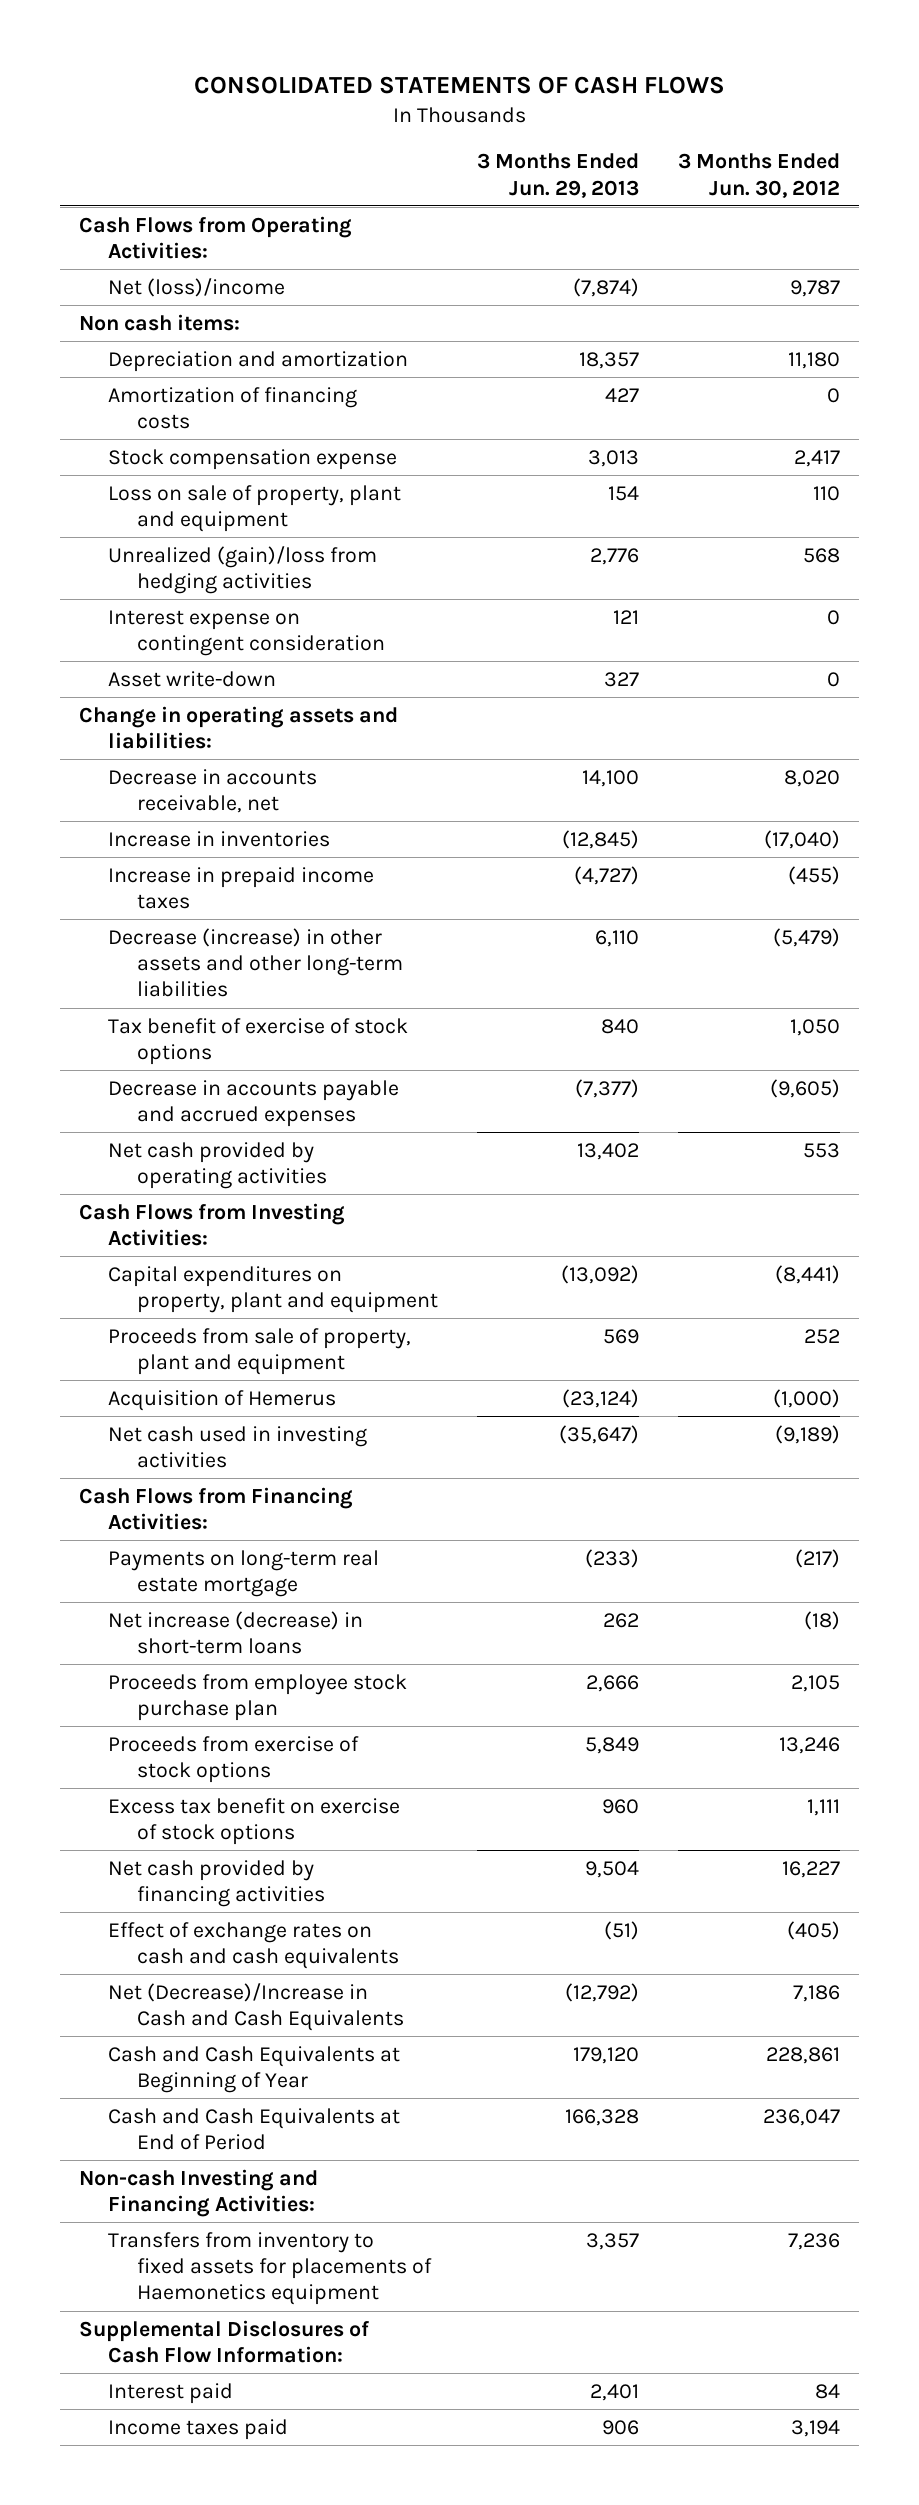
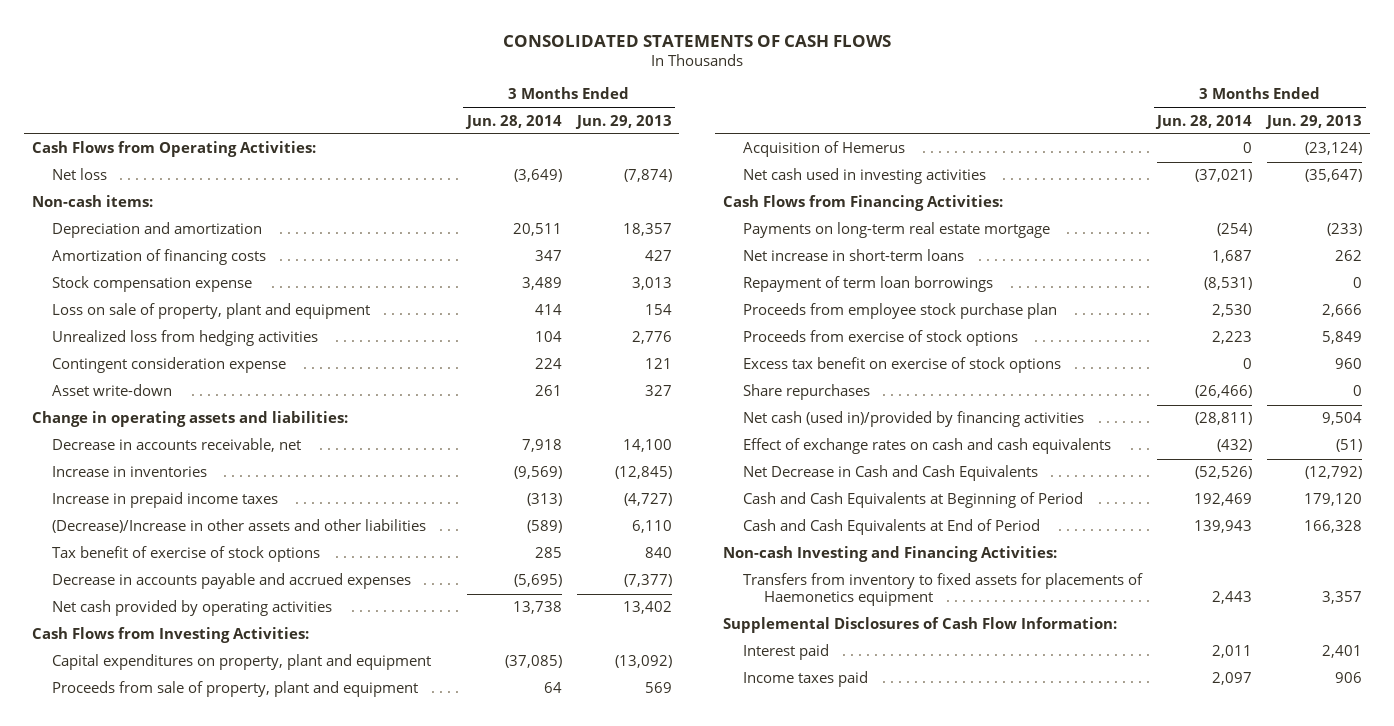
[677,153,840,198] 3 Months Ended Jun. 30, 2012 -> none
none -> [464,114,562,129] Jun. 28, 2014
[108,277,286,297] Net (loss)/income -> [52,168,108,181] Net loss
[79,313,241,331] Non cash items: -> [31,195,153,208] Non-cash items:
[108,545,378,595] Unrealized (gain)/loss from hedging activities -> [52,330,319,347] Unrealized loss from hedging activities
[108,609,386,657] Interest expense on contingent consideration -> [52,357,287,374] Contingent consideration expense
[108,927,404,998] Decrease (increase) in other assets and other long-term liabilities -> [52,519,427,534] (Decrease)/Increase in other assets and other liabilities
[108,1610,364,1655] Net increase (decrease) in short-term loans -> [743,249,965,262] Net increase in short-term loans
none -> [743,276,994,293] Repayment of term loan borrowings
none -> [743,384,871,401] Share repurchases
[108,1859,326,1908] Net cash provided by financing activities -> [743,411,1085,428] Net cash (used in)/provided by financing activities
[108,1982,405,2032] Net (Decrease)/Increase in Cash and Cash Equivalents -> [743,465,1039,482] Net Decrease in Cash and Cash Equivalents
[108,2045,401,2094] Cash and Cash Equivalents at Beginning of Year -> [743,492,1084,509] Cash and Cash Equivalents at Beginning of Period

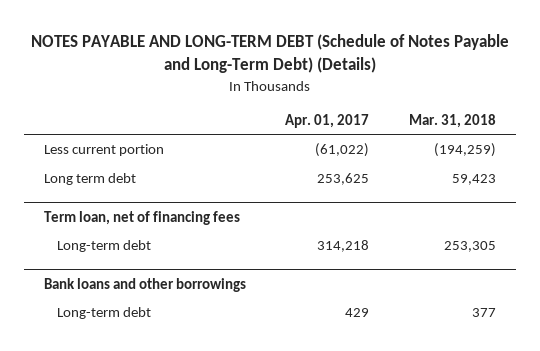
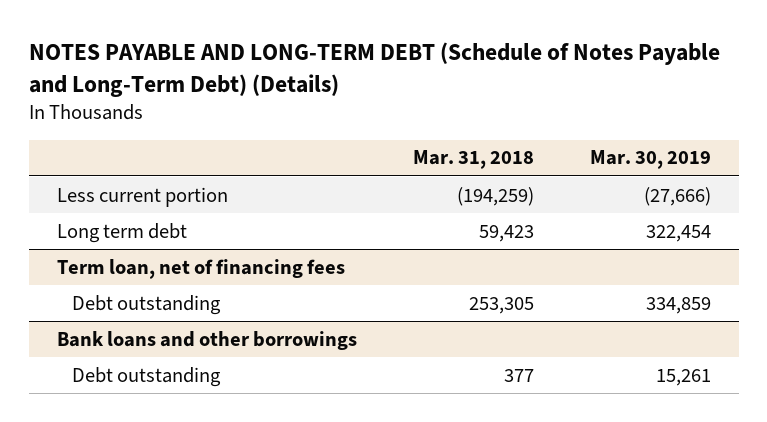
[285,113,370,128] Apr. 01, 2017 -> none
none -> [589,150,711,170] Mar. 30, 2019
[56,240,151,253] Long-term debt -> [72,294,222,315] Debt outstanding
[56,307,151,320] Long-term debt -> [72,366,222,387] Debt outstanding

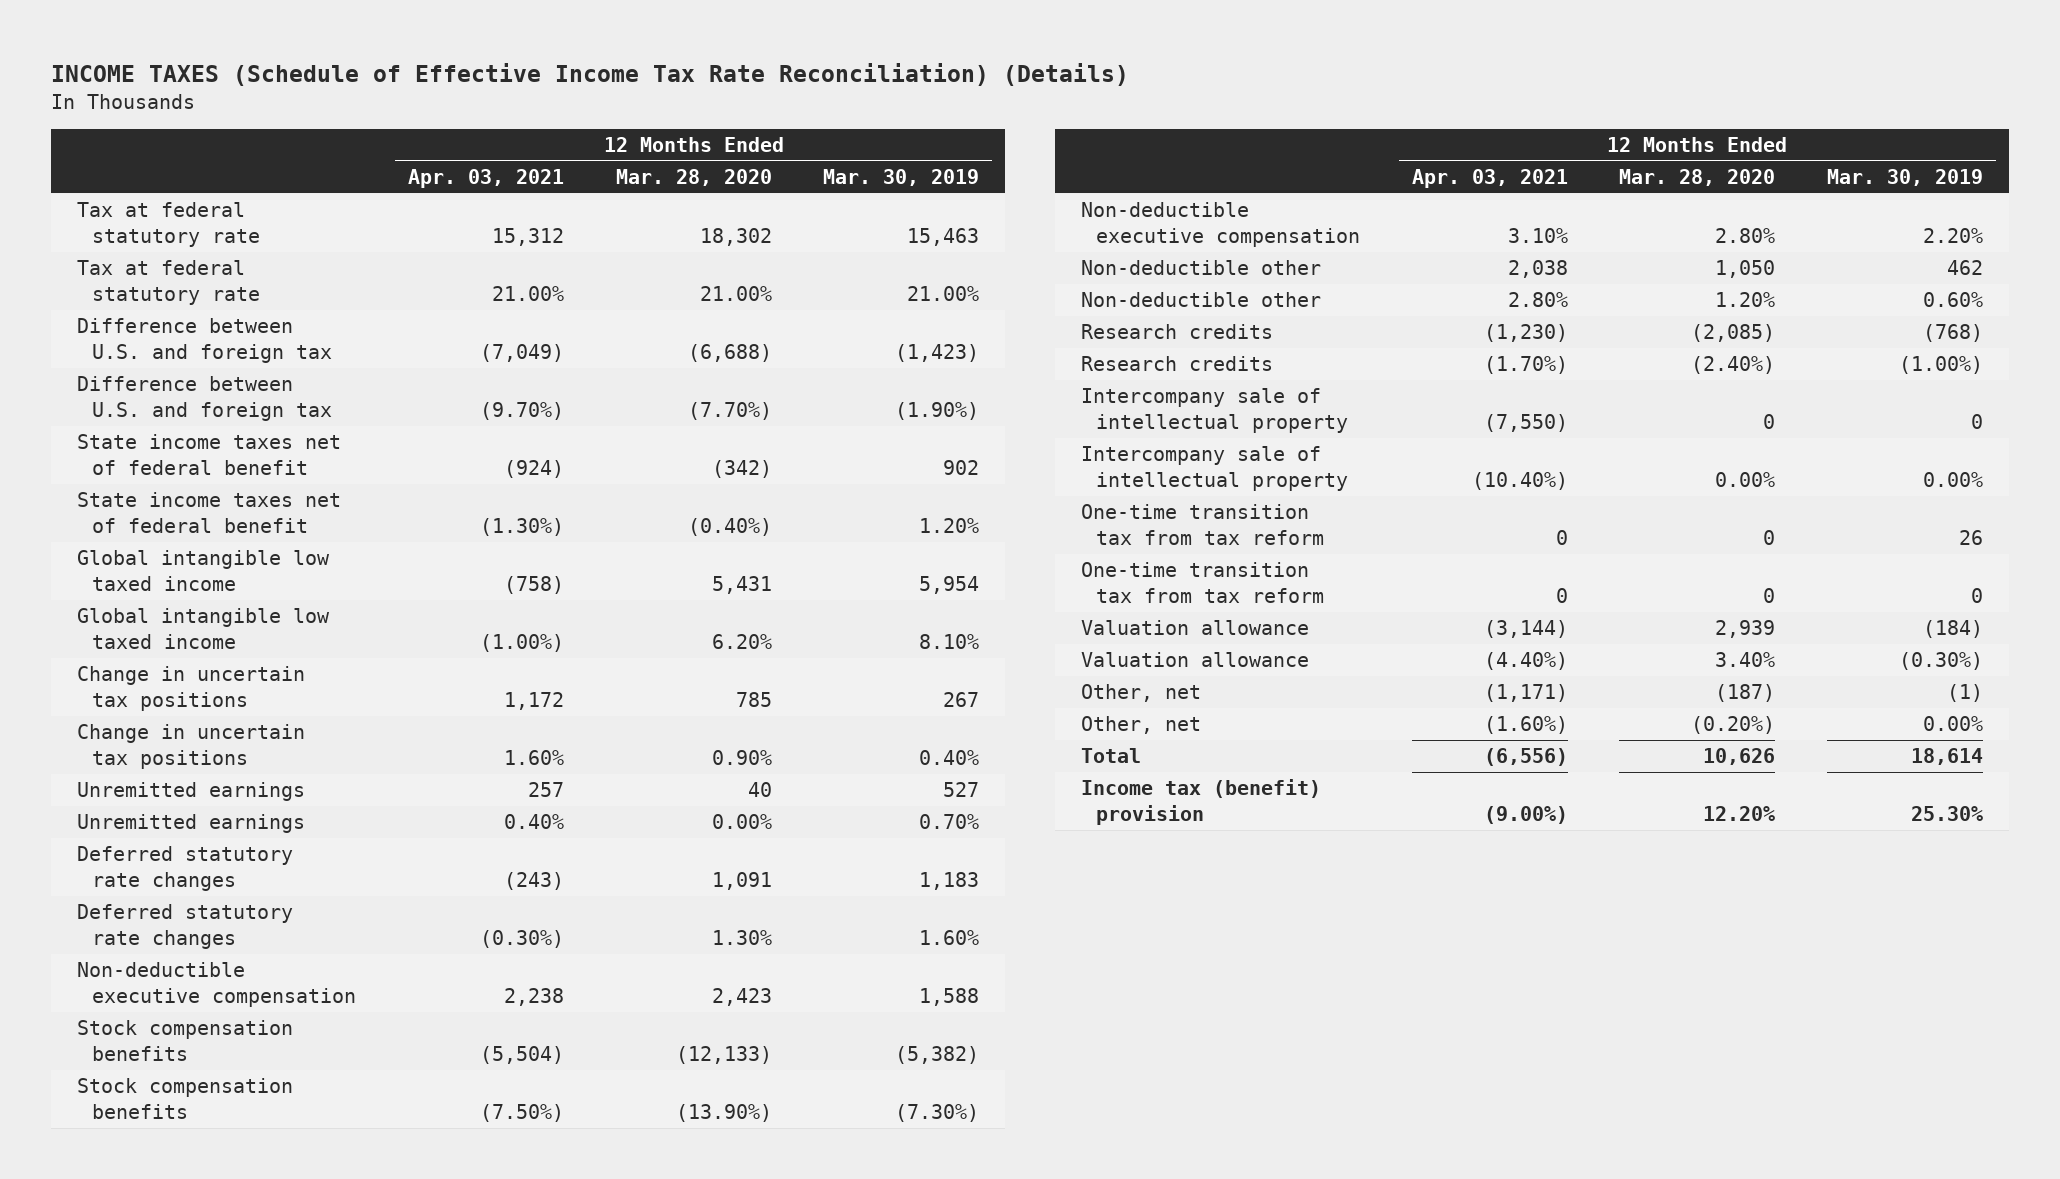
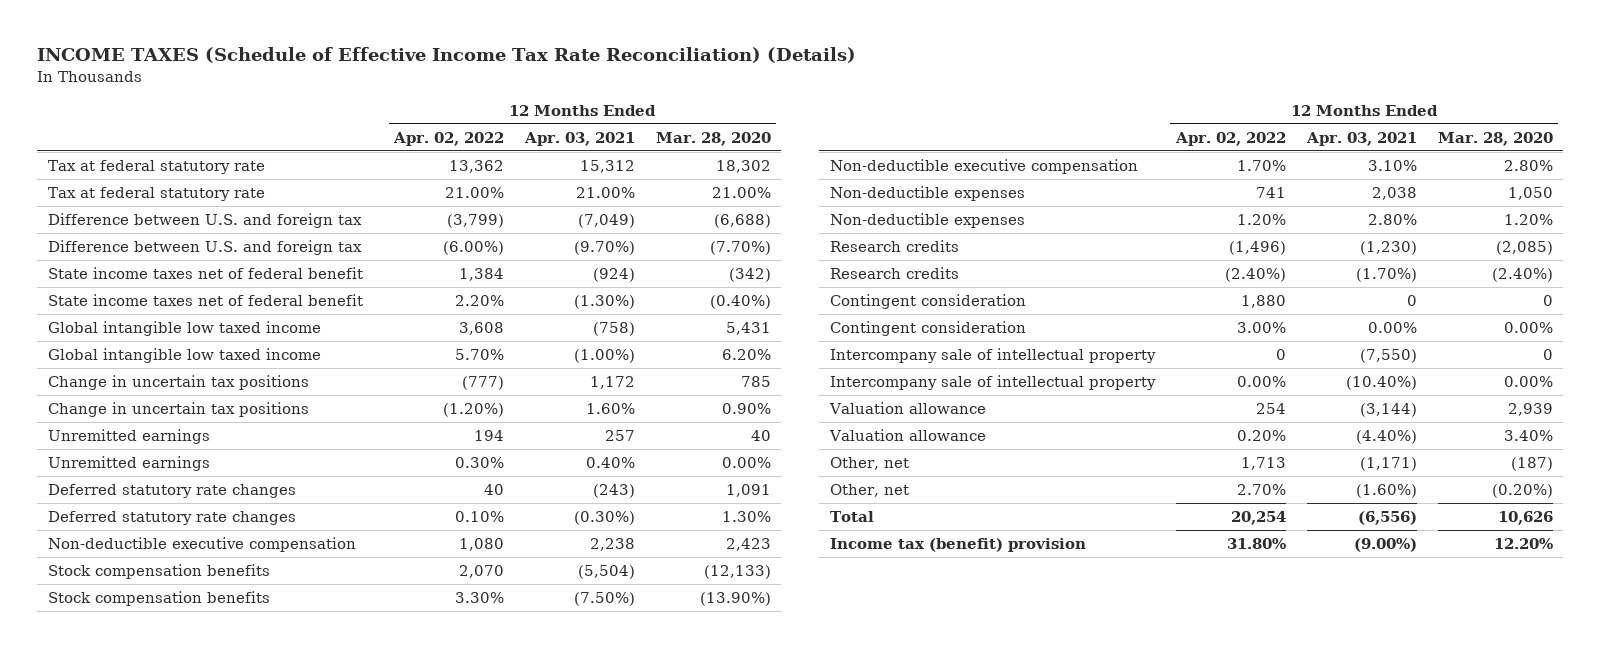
[823,168,980,186] Mar. 30, 2019 -> none
none -> [392,131,504,146] Apr. 02, 2022
[1080,260,1321,276] Non-deductible other -> [829,186,1025,202] Non-deductible expenses
[1080,292,1321,308] Non-deductible other -> [829,213,1025,229] Non-deductible expenses
none -> [829,294,1026,310] Contingent consideration
none -> [829,321,1026,337] Contingent consideration
[1080,504,1325,546] One-time transition tax from tax reform -> none
[1080,562,1325,604] One-time transition tax from tax reform -> none

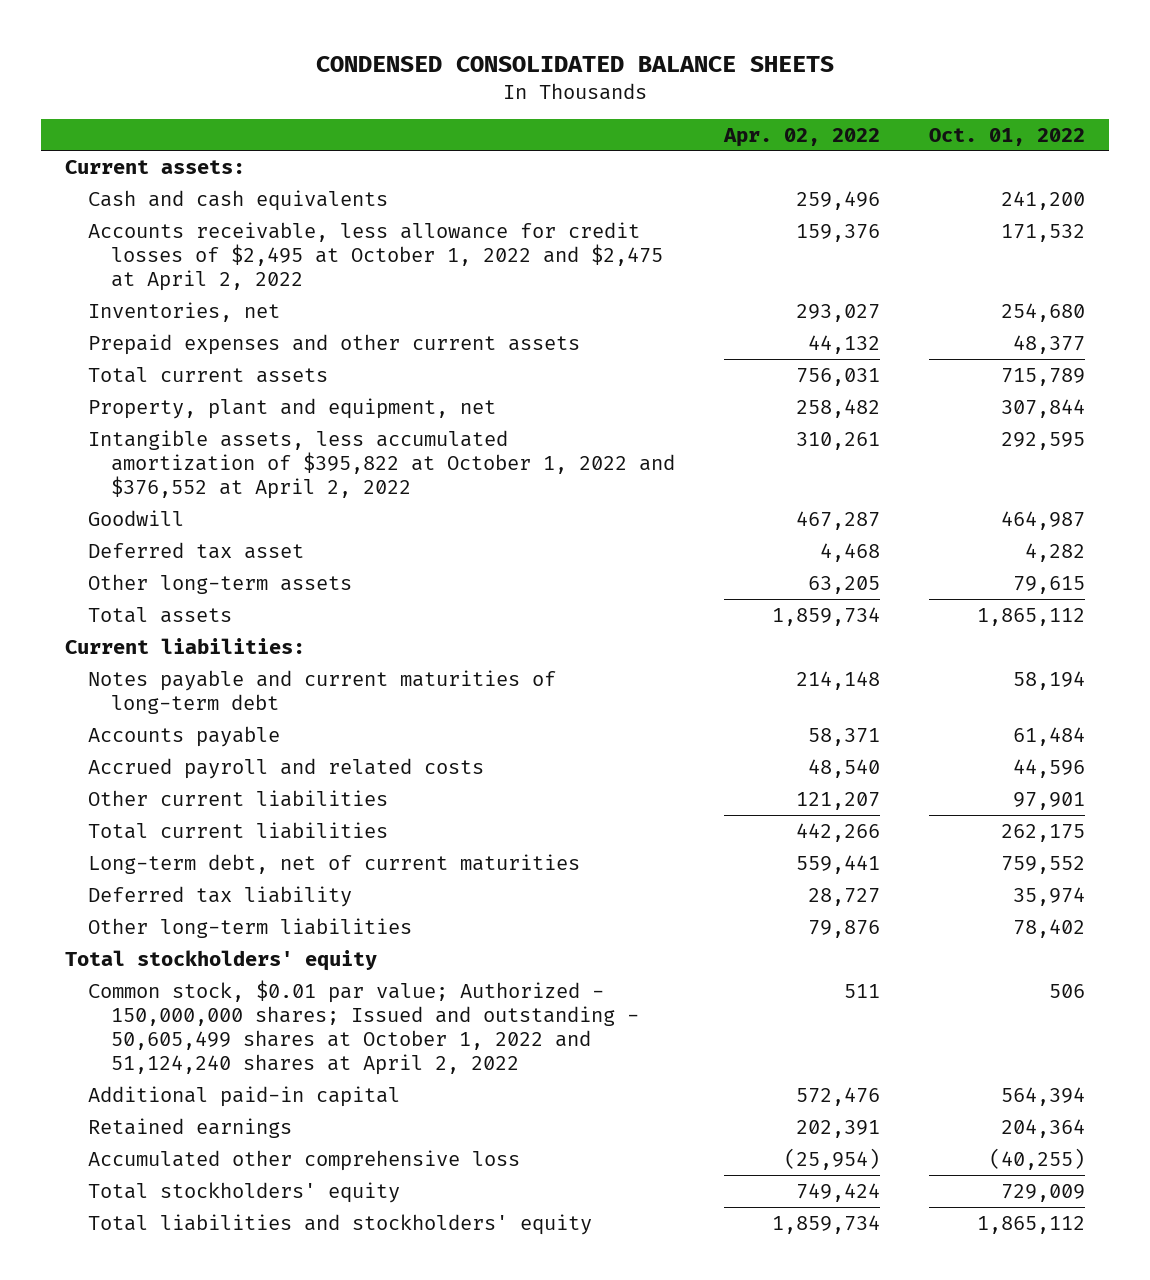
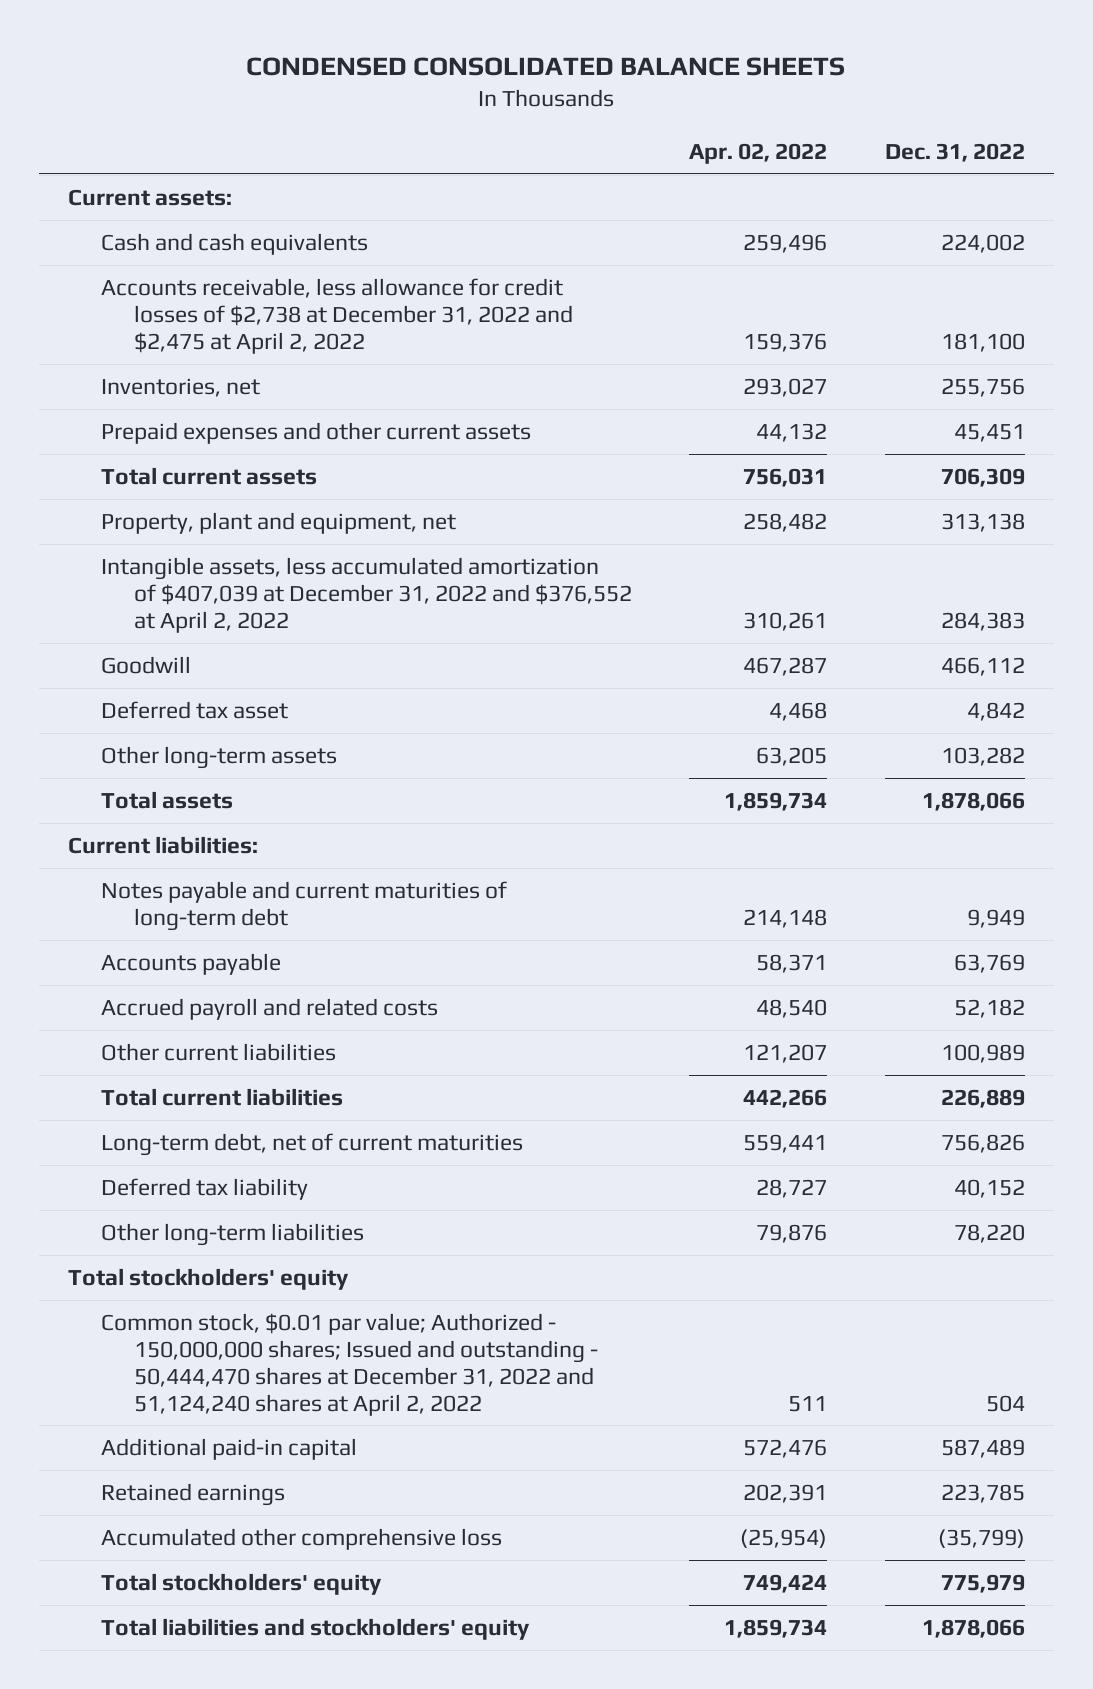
[928,127,1085,146] Oct. 01, 2022 -> none
none -> [884,142,1025,162] Dec. 31, 2022
[88,221,664,291] Accounts receivable, less allowance for credit losses of $2,495 at October 1, 2022 and $2,475 at April 2, 2022 -> [100,277,573,354] Accounts receivable, less allowance for credit losses of $2,738 at December 31, 2022 and $2,475 at April 2, 2022
[88,429,676,499] Intangible assets, less accumulated amortization of $395,822 at October 1, 2022 and $376,552 at April 2, 2022 -> [100,556,632,633] Intangible assets, less accumulated amortization of $407,039 at December 31, 2022 and $376,552 at April 2, 2022
[88,979,640,1075] Common stock, $0.01 par value; Authorized - 150,000,000 shares; Issued and outstanding - 50,605,499 shares at October 1, 2022 and 51,124,240 shares at April 2, 2022 -> [100,1312,598,1416] Common stock, $0.01 par value; Authorized - 150,000,000 shares; Issued and outstanding - 50,444,470 shares at December 31, 2022 and 51,124,240 shares at April 2, 2022

